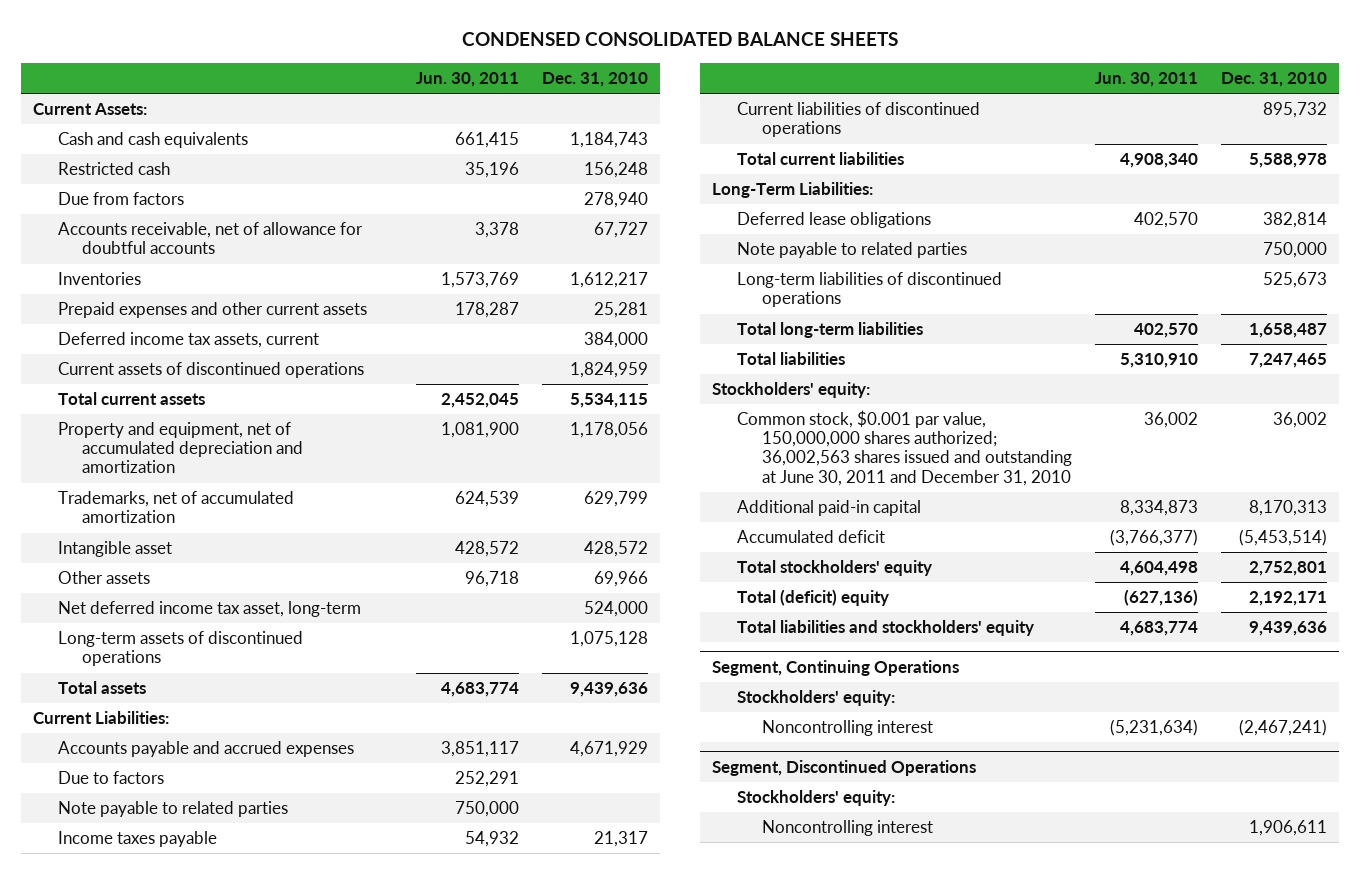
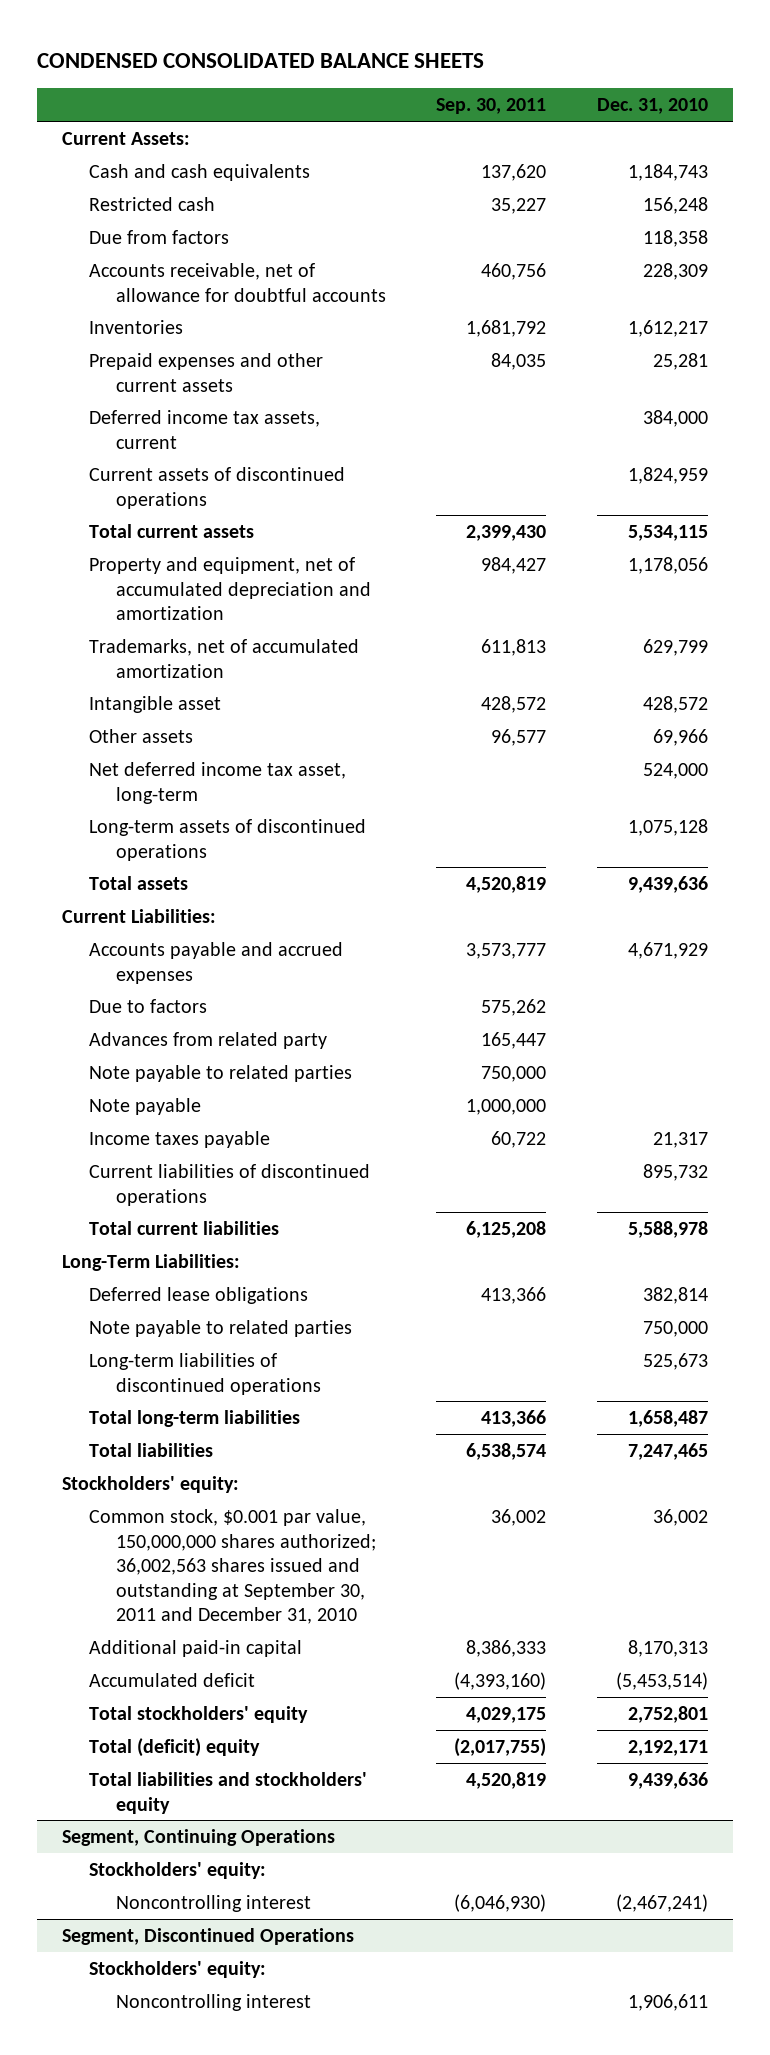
[415,71,519,87] Jun. 30, 2011 -> none
none -> [436,98,547,115] Sep. 30, 2011
[583,192,648,209] 278,940 -> [643,229,709,247] 118,358
[593,222,648,239] 67,727 -> [643,262,709,280] 228,309
none -> [89,1031,328,1049] Advances from related party
none -> [89,1097,202,1115] Note payable
[736,410,1072,486] Common stock, $0.001 par value, 150,000,000 shares authorized; 36,002,563 shares issued and outstanding at June 30, 2011 and December 31, 2010 -> [89,1508,376,1625] Common stock, $0.001 par value, 150,000,000 shares authorized; 36,002,563 shares issued and outstanding at September 30, 2011 and December 31, 2010

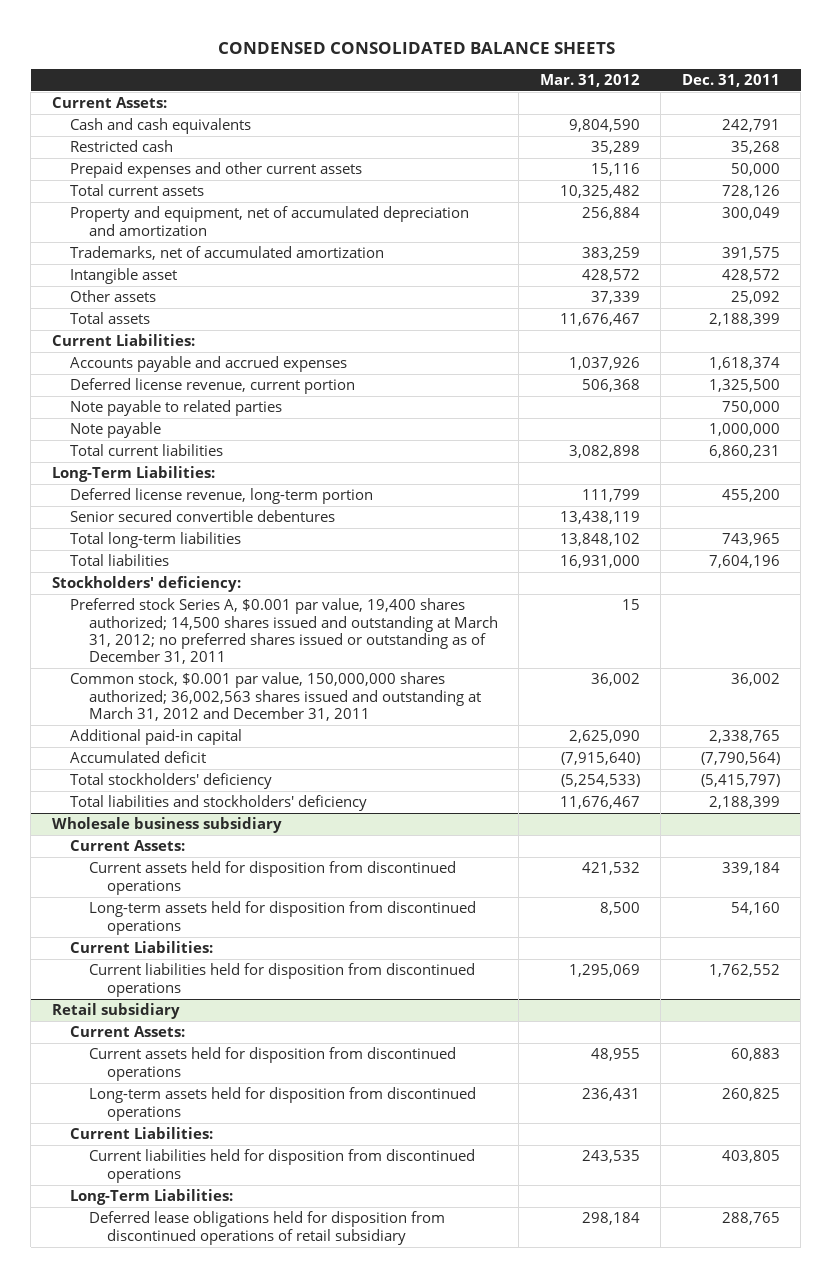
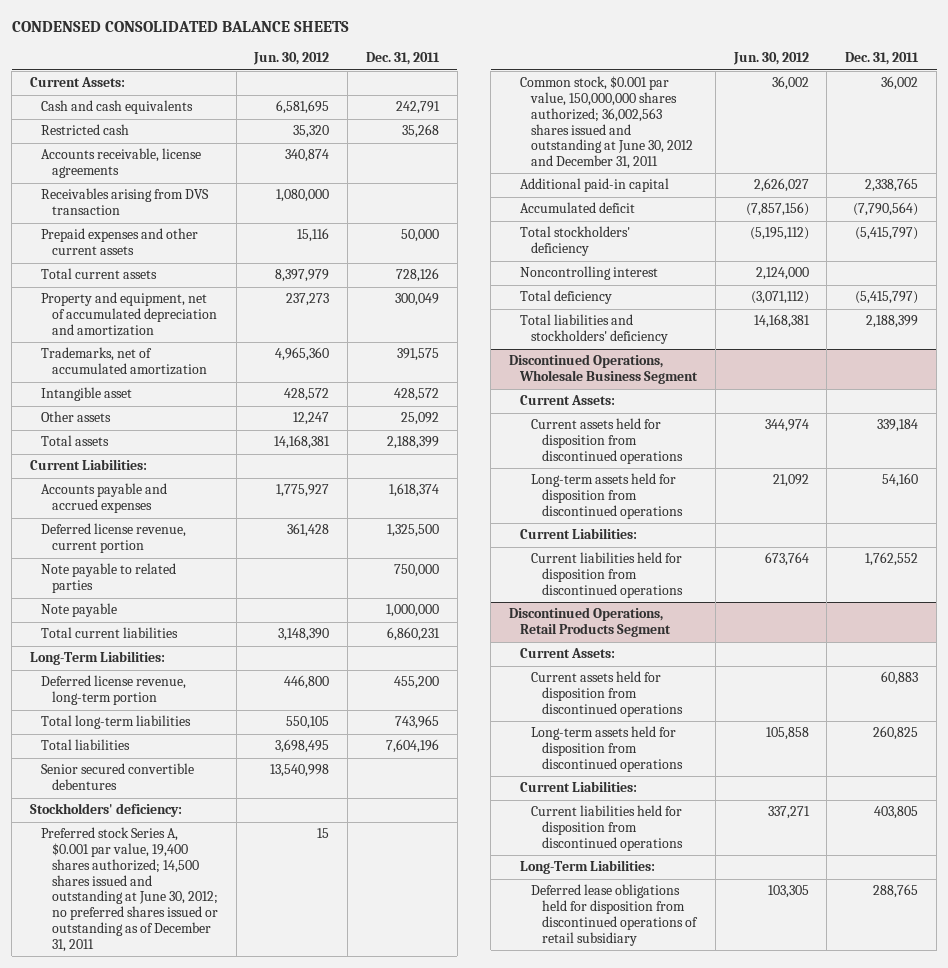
[539,74,640,88] Mar. 31, 2012 -> none
none -> [253,52,330,66] Jun. 30, 2012
none -> [40,148,201,179] Accounts receivable, license agreements
none -> [40,188,209,216] Receivables arising from DVS transaction
[70,510,336,523] Senior secured convertible debentures -> [40,763,194,791] Senior secured convertible debentures
[70,598,498,665] Preferred stock Series A, $0.001 par value, 19,400 shares authorized; 14,500 shares issued and outstanding at March 31, 2012; no preferred shares issued or outstanding as of December 31, 2011 -> [40,827,218,952] Preferred stock Series A, $0.001 par value, 19,400 shares authorized; 14,500 shares issued and outstanding at June 30, 2012; no preferred shares issued or outstanding as of December 31, 2011
[70,672,481,722] Common stock, $0.001 par value, 150,000,000 shares authorized; 36,002,563 shares issued and outstanding at March 31, 2012 and December 31, 2011 -> [520,76,694,170] Common stock, $0.001 par value, 150,000,000 shares authorized; 36,002,563 shares issued and outstanding at June 30, 2012 and December 31, 2011
none -> [520,266,659,281] Noncontrolling interest
none -> [520,290,613,305] Total deficiency
[51,817,282,834] Wholesale business subsidiary -> none
none -> [509,354,699,385] Discontinued Operations, Wholesale Business Segment
[51,1003,180,1020] Retail subsidiary -> none
none -> [509,607,672,638] Discontinued Operations, Retail Products Segment

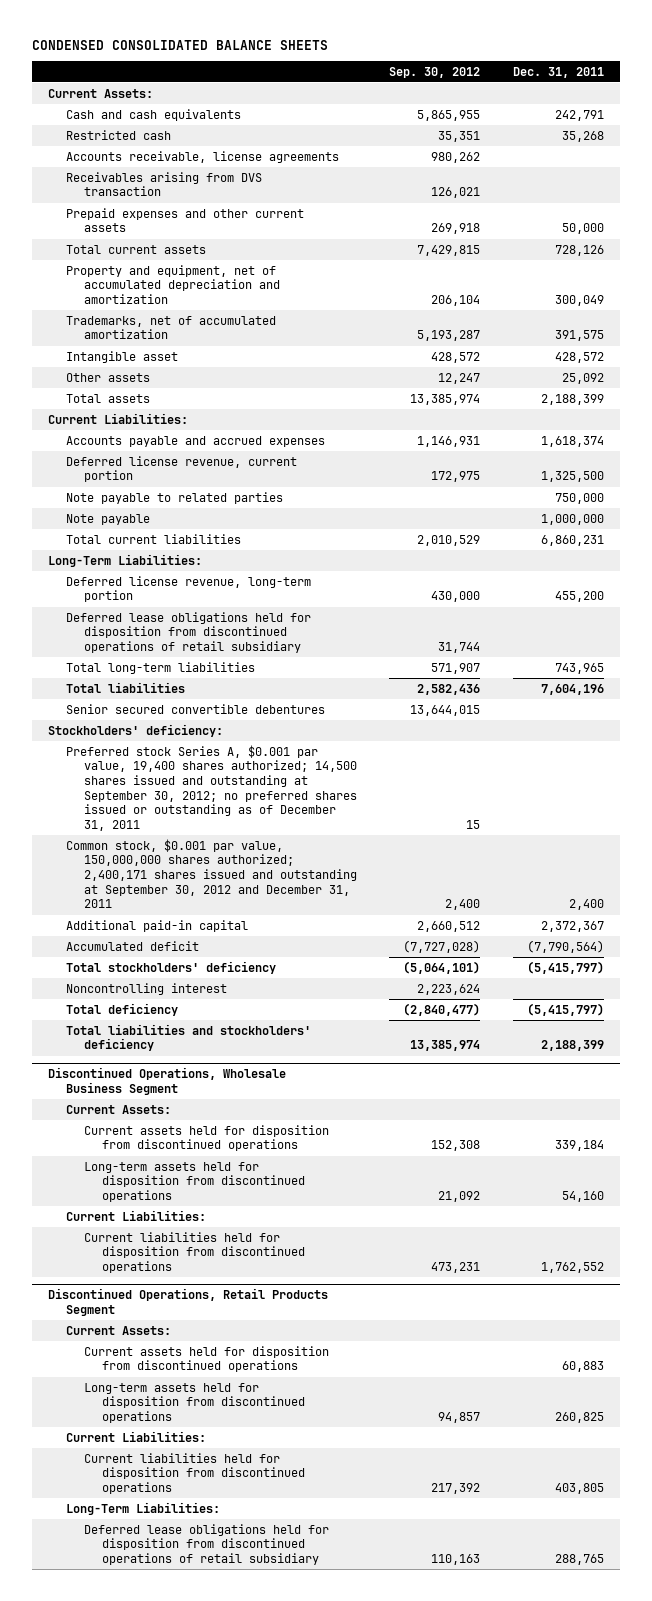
[253,52,330,66] Jun. 30, 2012 -> none
none -> [389,66,481,78] Sep. 30, 2012
none -> [66,611,312,654] Deferred lease obligations held for disposition from discontinued operations of retail subsidiary
[40,827,218,952] Preferred stock Series A, $0.001 par value, 19,400 shares authorized; 14,500 shares issued and outstanding at June 30, 2012; no preferred shares issued or outstanding as of December 31, 2011 -> [66,744,357,832] Preferred stock Series A, $0.001 par value, 19,400 shares authorized; 14,500 shares issued and outstanding at September 30, 2012; no preferred shares issued or outstanding as of December 31, 2011
[520,76,694,170] Common stock, $0.001 par value, 150,000,000 shares authorized; 36,002,563 shares issued and outstanding at June 30, 2012 and December 31, 2011 -> [66,838,357,909] Common stock, $0.001 par value, 150,000,000 shares authorized; 2,400,171 shares issued and outstanding at September 30, 2012 and December 31, 2011
[881,76,919,91] 36,002 -> [568,899,604,911] 2,400
[865,178,919,193] 2,338,765 -> [540,920,604,932] 2,372,367

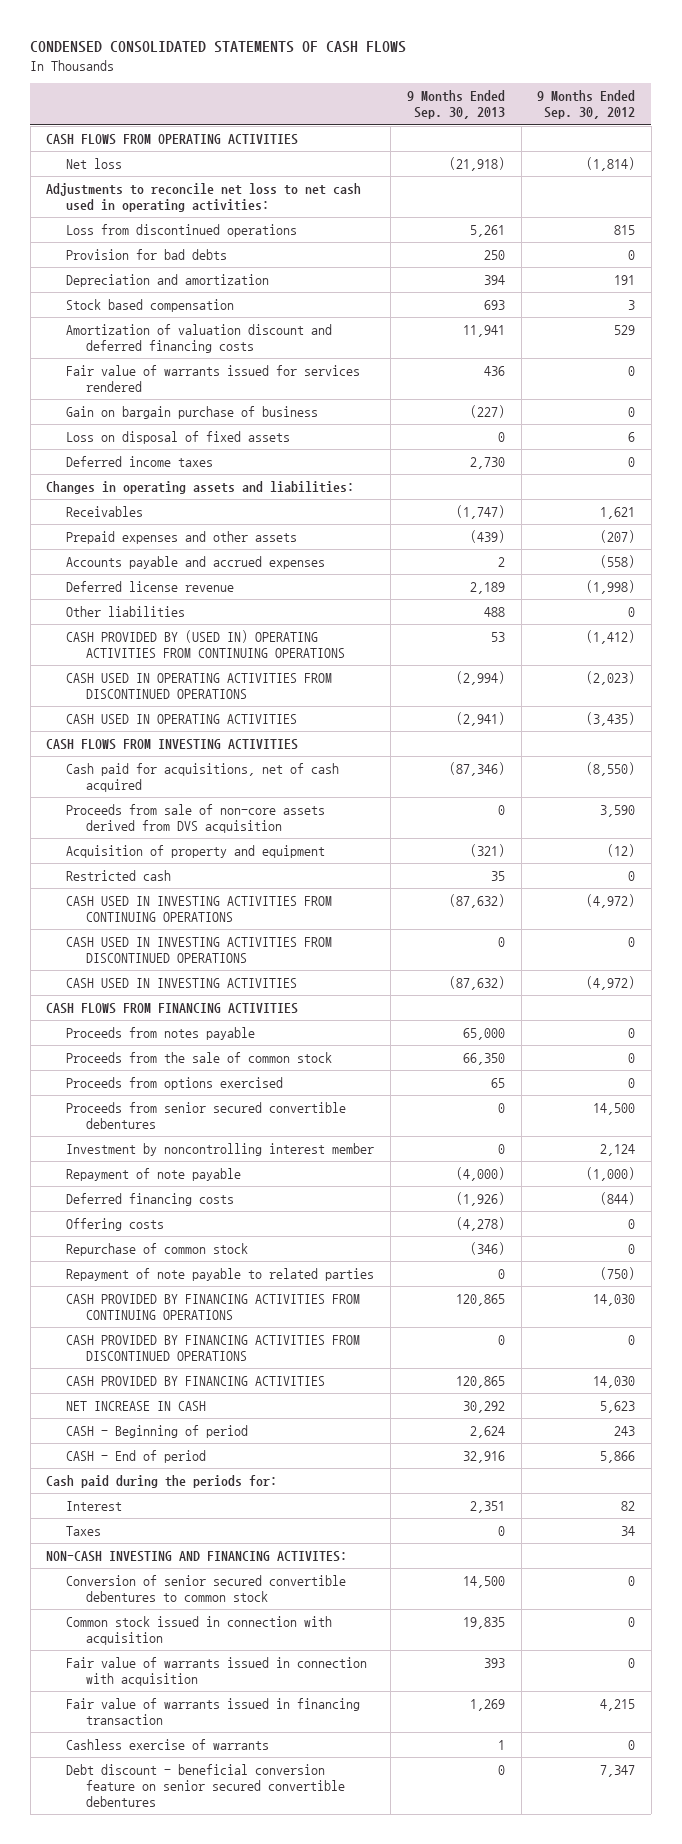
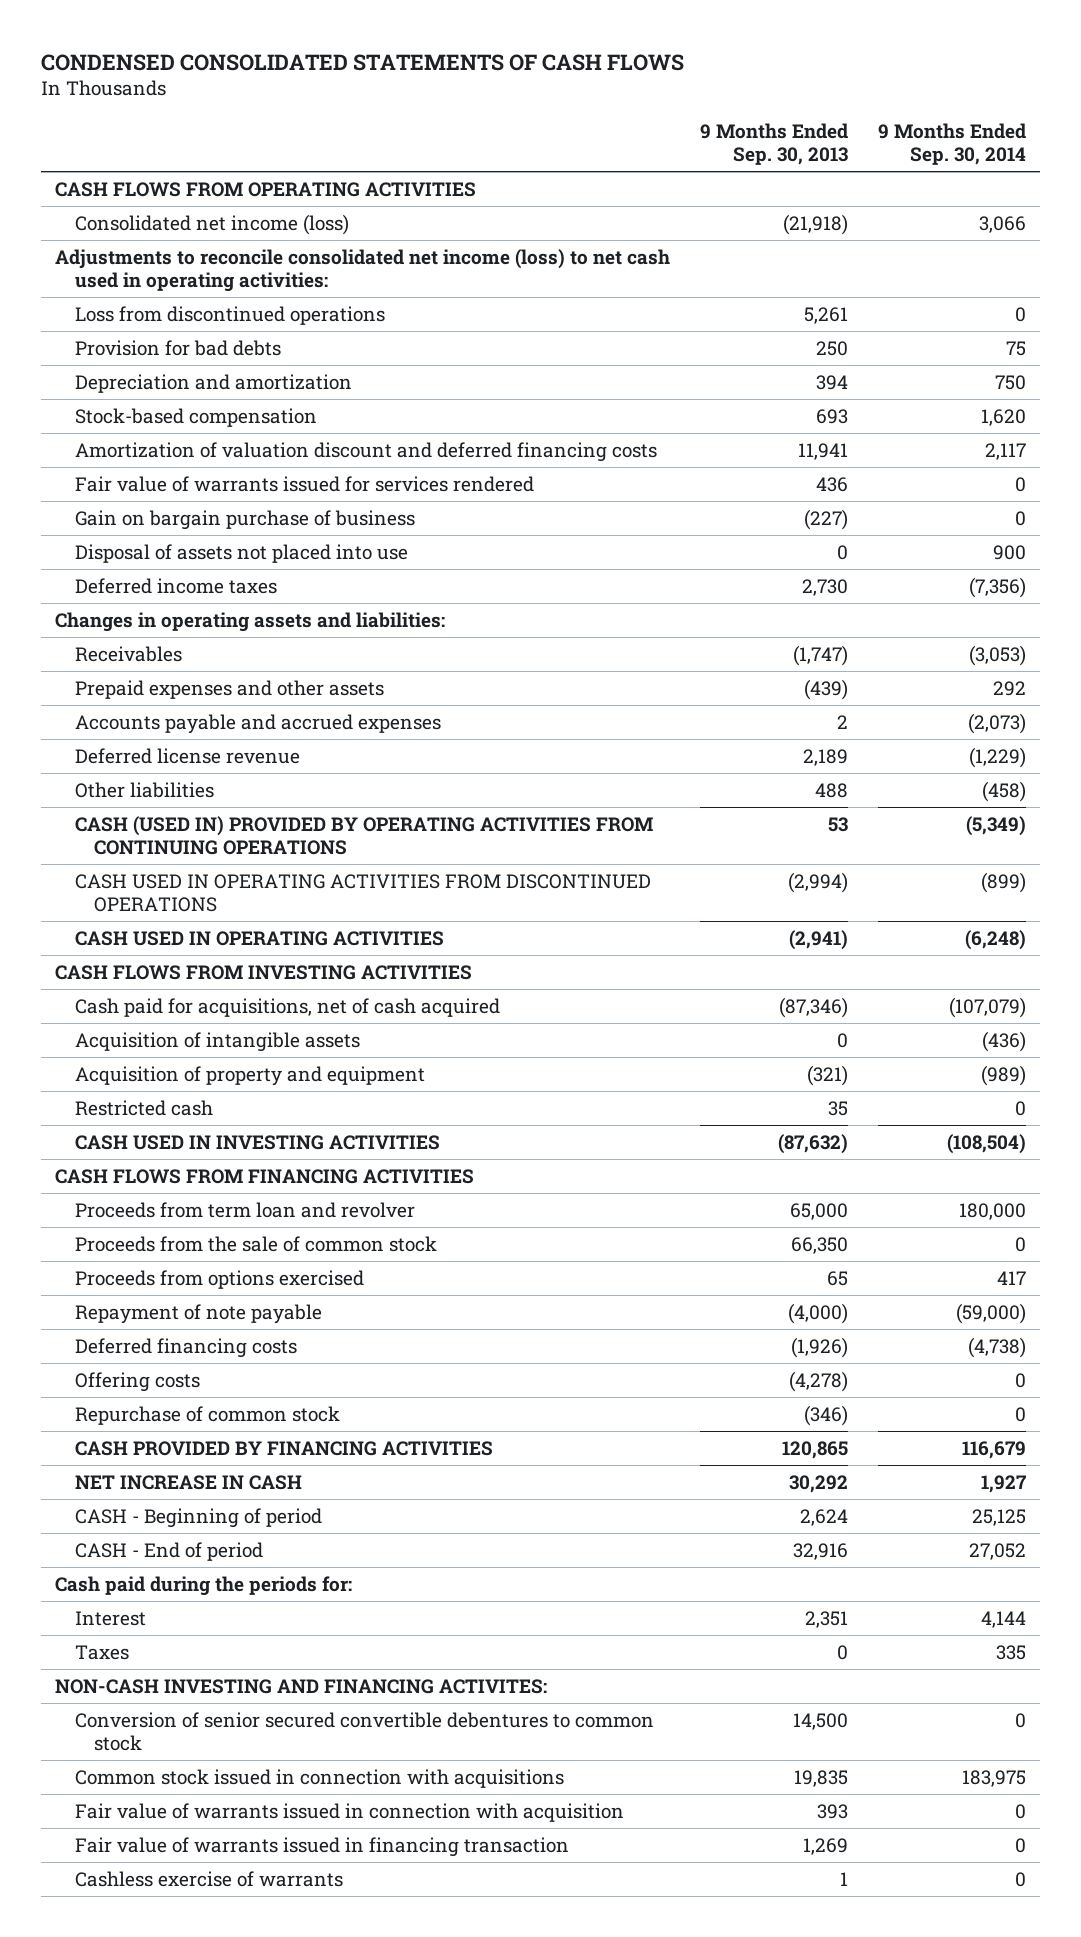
[537,90,636,120] 9 Months Ended Sep. 30, 2012 -> none
none -> [877,123,1026,166] 9 Months Ended Sep. 30, 2014
[66,158,123,170] Net loss -> [74,213,349,235] Consolidated net income (loss)
[46,183,362,212] Adjustments to reconcile net loss to net cash used in operating activities: -> [55,248,671,292] Adjustments to reconcile consolidated net income (loss) to net cash used in operating activities:
[66,299,235,313] Stock based compensation -> [74,407,317,427] Stock-based compensation
[66,431,291,445] Loss on disposal of fixed assets -> none
none -> [74,543,408,563] Disposal of assets not placed into use
[66,630,346,658] CASH PROVIDED BY (USED IN) OPERATING ACTIVITIES FROM CONTINUING OPERATIONS -> [74,815,653,855] CASH (USED IN) PROVIDED BY OPERATING ACTIVITIES FROM CONTINUING OPERATIONS
[66,804,326,833] Proceeds from sale of non-core assets derived from DVS acquisition -> none
none -> [74,1031,360,1052] Acquisition of intangible assets
[66,896,333,922] CASH USED IN INVESTING ACTIVITIES FROM CONTINUING OPERATIONS -> none
[66,937,333,963] CASH USED IN INVESTING ACTIVITIES FROM DISCONTINUED OPERATIONS -> none
[66,1027,256,1041] Proceeds from notes payable -> [74,1201,415,1218] Proceeds from term loan and revolver
[66,1102,347,1129] Proceeds from senior secured convertible debentures -> none
[66,1143,375,1157] Investment by noncontrolling interest member -> none
[66,1268,375,1282] Repayment of note payable to related parties -> none
[66,1294,361,1320] CASH PROVIDED BY FINANCING ACTIVITIES FROM CONTINUING OPERATIONS -> none
[66,1335,361,1361] CASH PROVIDED BY FINANCING ACTIVITIES FROM DISCONTINUED OPERATIONS -> none
[66,1616,333,1645] Common stock issued in connection with acquisition -> [74,1768,564,1788] Common stock issued in connection with acquisitions
[66,1764,346,1807] Debt discount - beneficial conversion feature on senior secured convertible debentures -> none

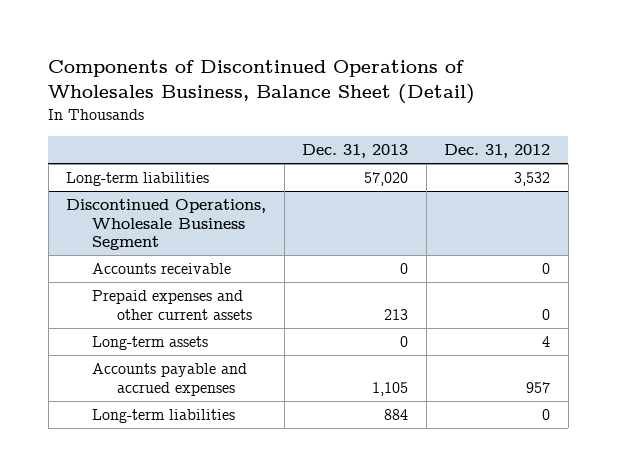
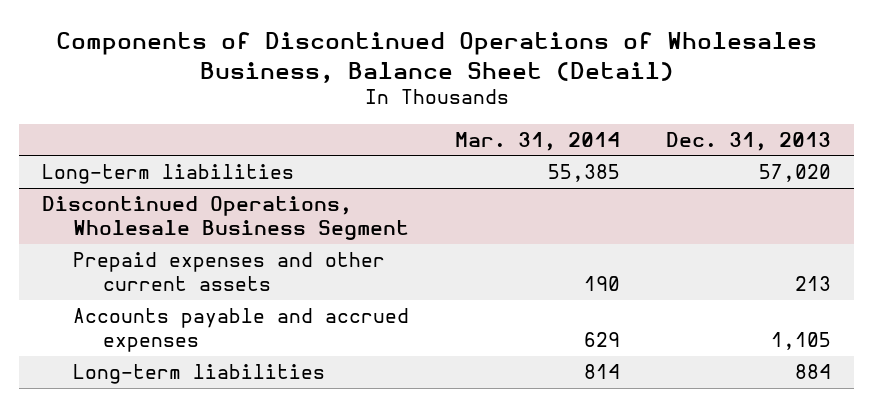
[444,144,551,159] Dec. 31, 2012 -> none
none -> [455,131,621,151] Mar. 31, 2014
[91,263,231,275] Accounts receivable -> none
[91,336,208,351] Long-term assets -> none

